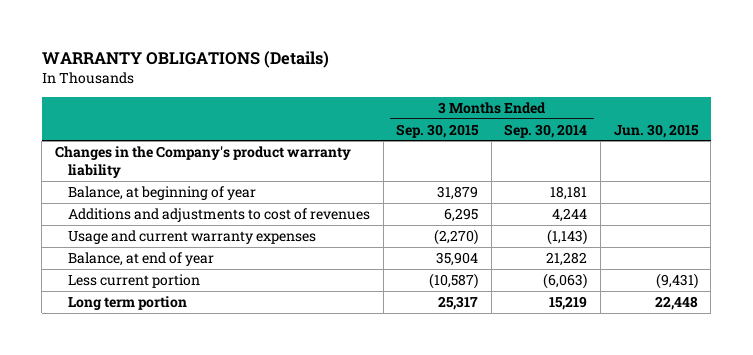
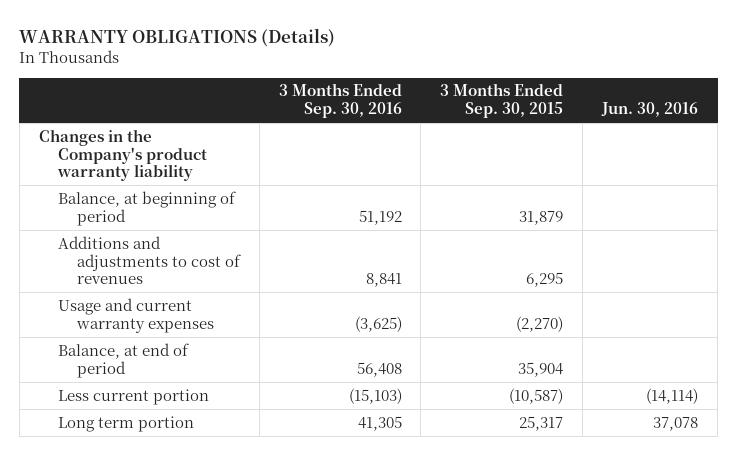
[504,123,588,138] Sep. 30, 2014 -> none
[613,123,699,138] Jun. 30, 2015 -> none
none -> [278,83,402,119] 3 Months Ended Sep. 30, 2016
none -> [601,102,699,118] Jun. 30, 2016
[68,185,257,200] Balance, at beginning of year -> [57,190,236,226] Balance, at beginning of period
[68,251,215,266] Balance, at end of year -> [57,342,189,378] Balance, at end of period

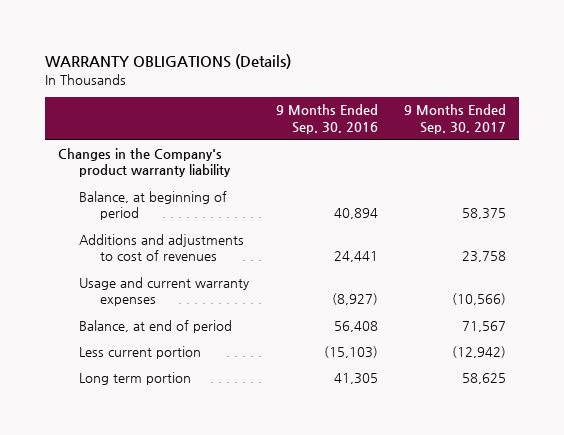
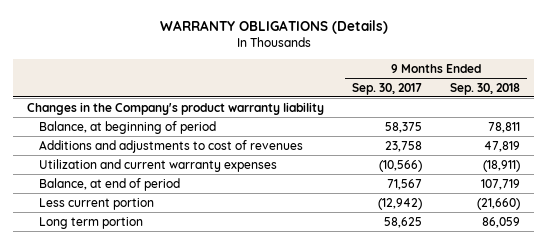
[275,104,378,134] 9 Months Ended Sep. 30, 2016 -> none
none -> [450,82,521,95] Sep. 30, 2018
[79,276,250,307] Usage and current warranty expenses -> [39,158,278,172] Utilization and current warranty expenses

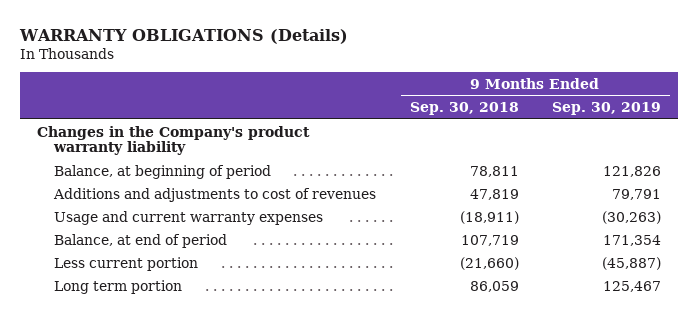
[352,82,423,95] Sep. 30, 2017 -> none
none -> [552,102,662,116] Sep. 30, 2019
[39,158,278,172] Utilization and current warranty expenses -> [53,210,323,225] Usage and current warranty expenses

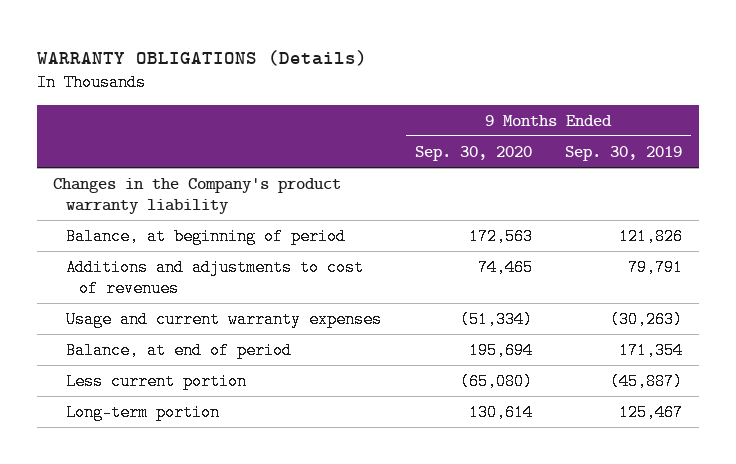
[409,102,519,116] Sep. 30, 2018 -> none
none -> [414,145,532,161] Sep. 30, 2020
[53,279,182,294] Long term portion -> [66,403,221,421] Long-term portion

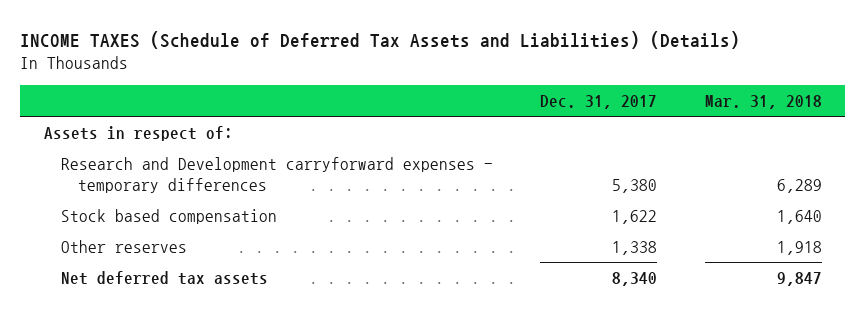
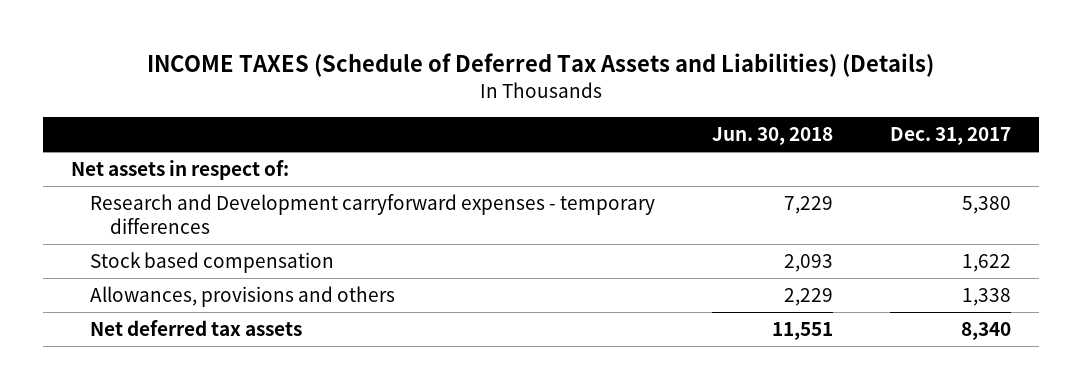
[704,94,822,109] Mar. 31, 2018 -> none
none -> [712,126,834,145] Jun. 30, 2018
[43,126,233,142] Assets in respect of: -> [71,160,290,181] Net assets in respect of:
[60,240,187,254] Other reserves -> [90,286,396,308] Allowances, provisions and others

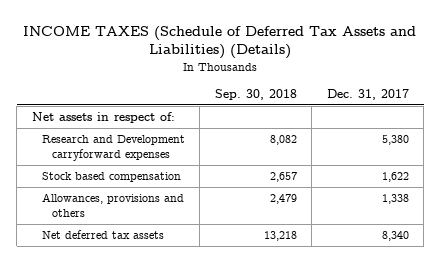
[712,126,834,145] Jun. 30, 2018 -> none
none -> [214,88,297,100] Sep. 30, 2018
[90,194,656,234] Research and Development carryforward expenses - temporary differences -> [41,135,185,162] Research and Development carryforward expenses

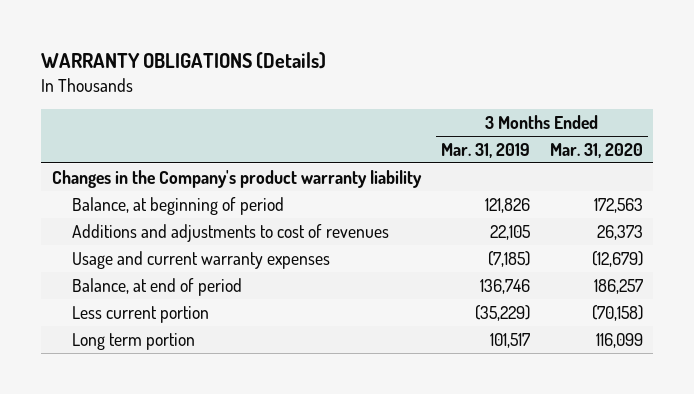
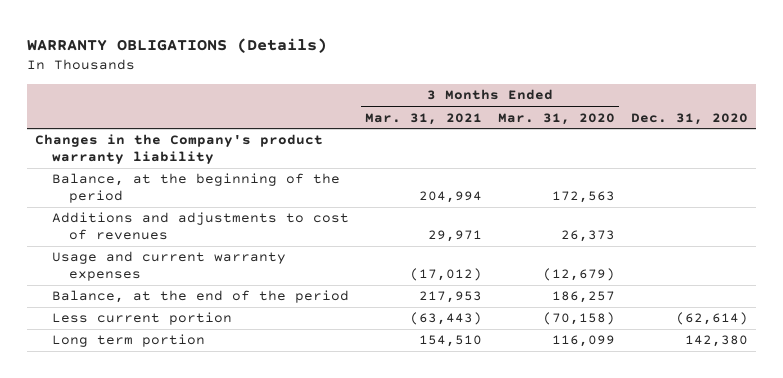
[440,142,530,158] Mar. 31, 2019 -> none
none -> [364,112,482,125] Mar. 31, 2021
none -> [630,112,748,125] Dec. 31, 2020
[72,196,285,215] Balance, at beginning of period -> [51,173,340,204] Balance, at the beginning of the period
[72,277,243,296] Balance, at end of period -> [51,290,349,304] Balance, at the end of the period

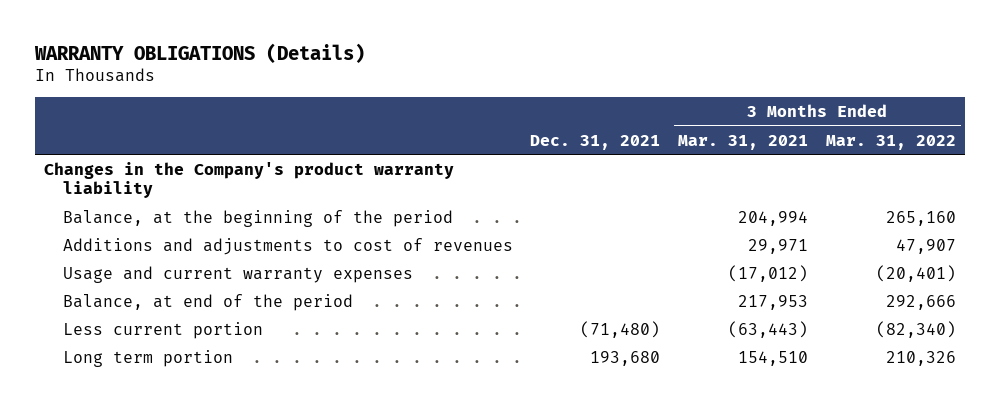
[497,112,615,125] Mar. 31, 2020 -> none
[630,112,748,125] Dec. 31, 2020 -> none
none -> [530,134,661,150] Dec. 31, 2021
none -> [826,134,957,150] Mar. 31, 2022
[51,290,349,304] Balance, at the end of the period -> [62,293,353,311] Balance, at end of the period

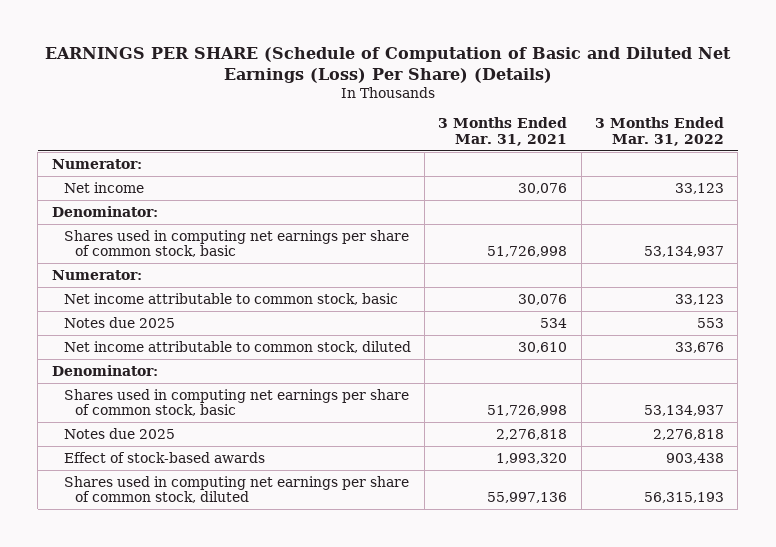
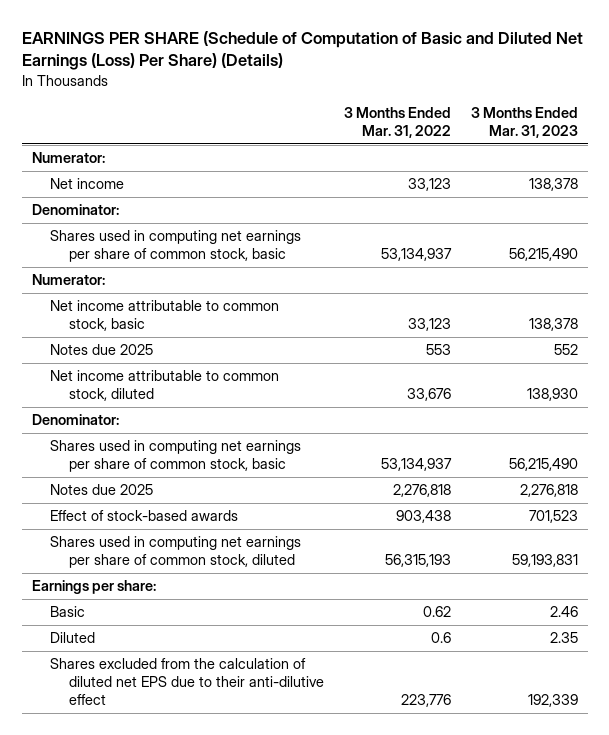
[438,116,568,146] 3 Months Ended Mar. 31, 2021 -> none
none -> [470,107,578,138] 3 Months Ended Mar. 31, 2023
none -> [31,580,156,595] Earnings per share:
none -> [50,606,86,618] Basic
none -> [50,632,96,644] Diluted
none -> [50,658,324,705] Shares excluded from the calculation of diluted net EPS due to their anti-dilutive effect

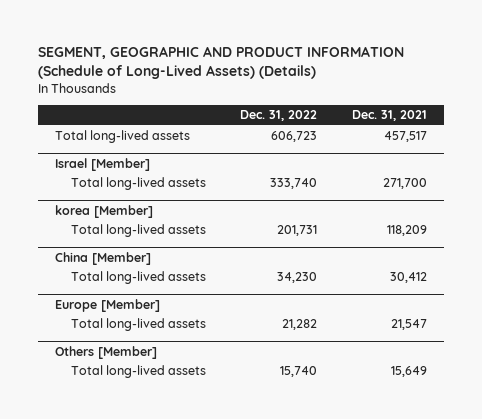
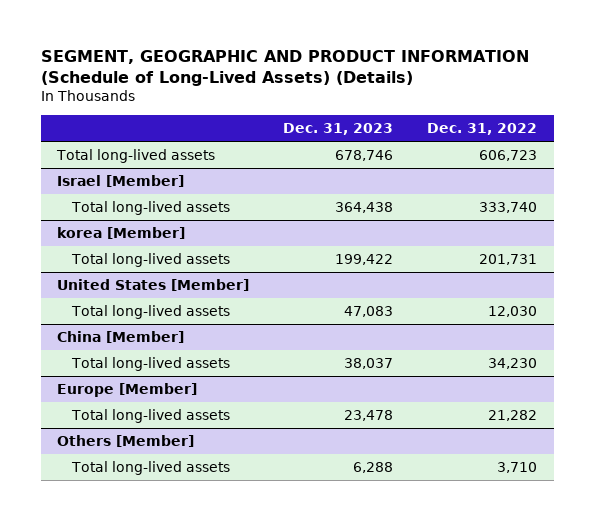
[351,110,427,122] Dec. 31, 2021 -> none
none -> [283,123,394,136] Dec. 31, 2023
none -> [57,279,250,292] United States [Member]
none -> [70,305,230,320] Total long-lived assets
[280,366,318,378] 15,740 -> [496,462,537,474] 3,710

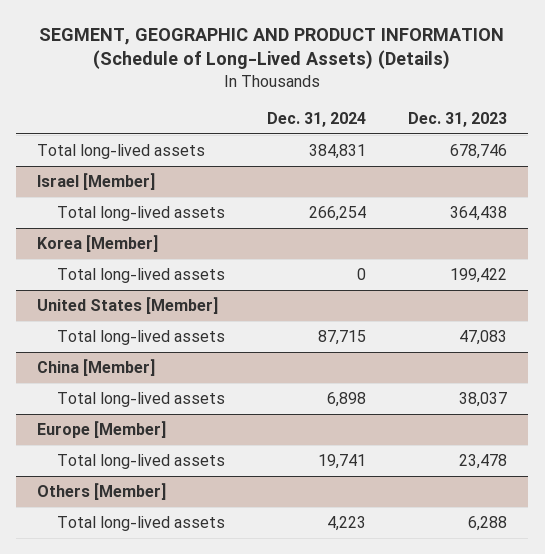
[426,123,537,136] Dec. 31, 2022 -> none
none -> [267,111,367,127] Dec. 31, 2024
[57,227,186,240] korea [Member] -> [37,235,159,253] Korea [Member]

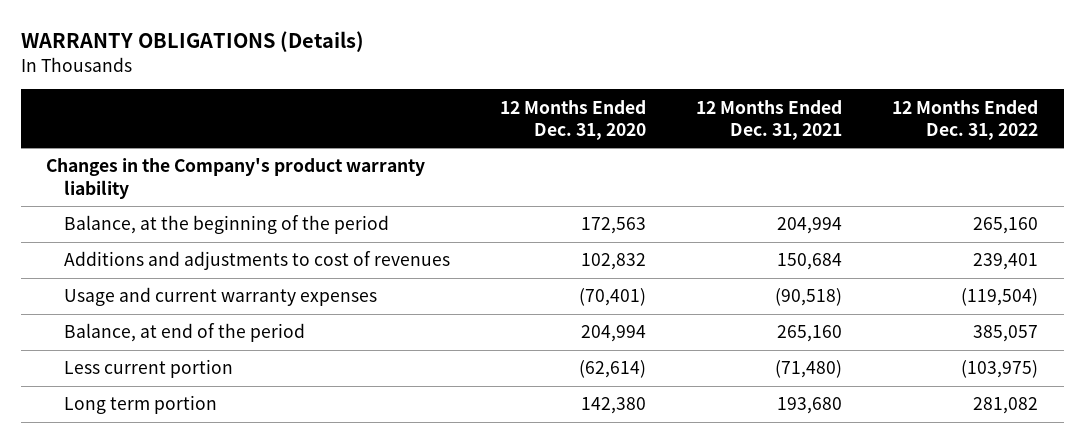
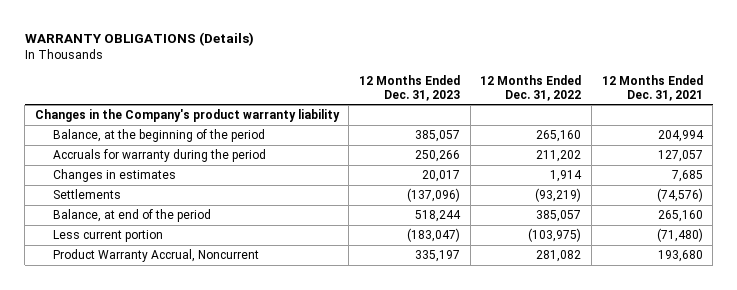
[499,99,646,140] 12 Months Ended Dec. 31, 2020 -> none
none -> [359,74,461,101] 12 Months Ended Dec. 31, 2023
[63,251,450,271] Additions and adjustments to cost of revenues -> none
[63,287,377,307] Usage and current warranty expenses -> none
none -> [52,149,266,163] Accruals for warranty during the period
none -> [52,169,176,183] Changes in estimates
none -> [52,189,121,200] Settlements
[63,395,217,415] Long term portion -> [52,249,259,263] Product Warranty Accrual, Noncurrent

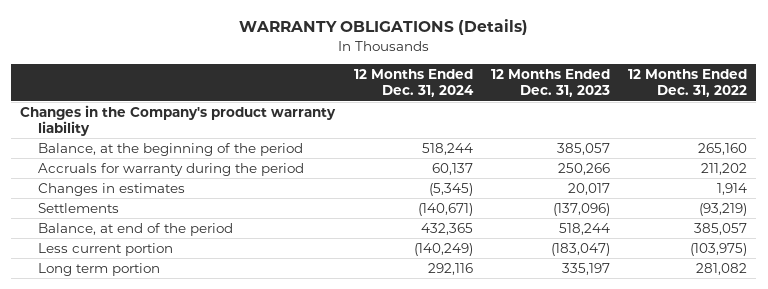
[601,74,703,101] 12 Months Ended Dec. 31, 2021 -> none
none -> [353,69,474,98] 12 Months Ended Dec. 31, 2024
[52,249,259,263] Product Warranty Accrual, Noncurrent -> [37,262,160,276] Long term portion

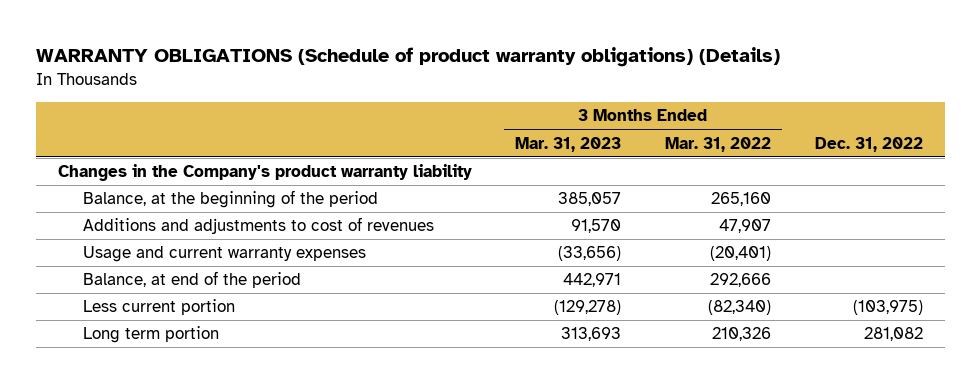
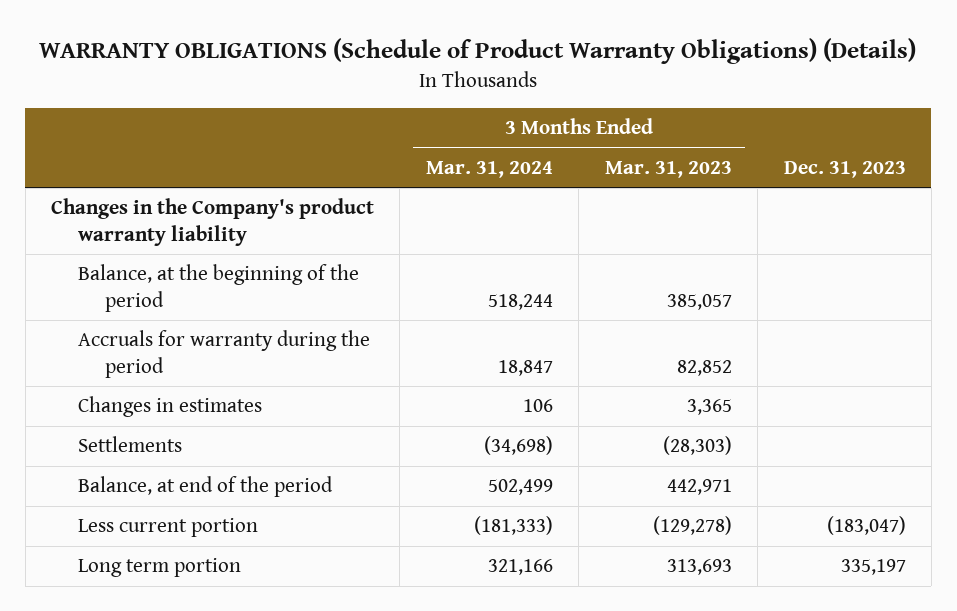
[35,47,780,68] WARRANTY OBLIGATIONS (Schedule of product warranty obligations) (Details) -> [39,37,917,64] WARRANTY OBLIGATIONS (Schedule of Product Warranty Obligations) (Details)
[665,136,772,152] Mar. 31, 2022 -> none
[814,136,923,152] Dec. 31, 2022 -> none
none -> [425,160,553,178] Mar. 31, 2024
none -> [783,160,906,178] Dec. 31, 2023
[83,217,435,235] Additions and adjustments to cost of revenues -> none
[83,246,367,263] Usage and current warranty expenses -> none
none -> [77,330,370,378] Accruals for warranty during the period
none -> [77,396,262,418] Changes in estimates
none -> [77,436,182,453] Settlements

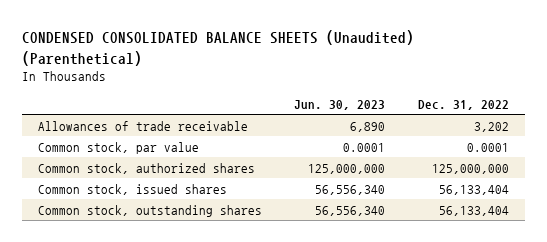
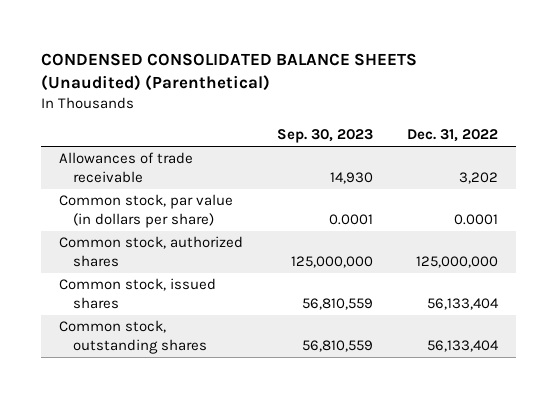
[294,100,386,111] Jun. 30, 2023 -> none
none -> [276,129,373,144] Sep. 30, 2023
[38,141,200,154] Common stock, par value -> [58,194,233,229] Common stock, par value (in dollars per share)

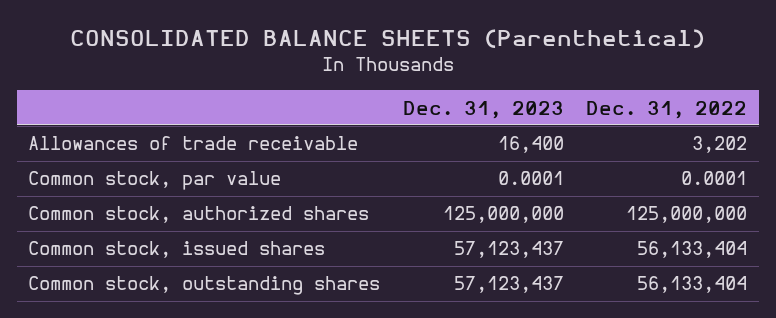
[41,52,418,91] CONDENSED CONSOLIDATED BALANCE SHEETS (Unaudited) (Parenthetical) -> [69,29,705,49] CONSOLIDATED BALANCE SHEETS (Parenthetical)
[276,129,373,144] Sep. 30, 2023 -> none
none -> [402,100,564,119] Dec. 31, 2023
[58,194,233,229] Common stock, par value (in dollars per share) -> [28,171,282,191] Common stock, par value

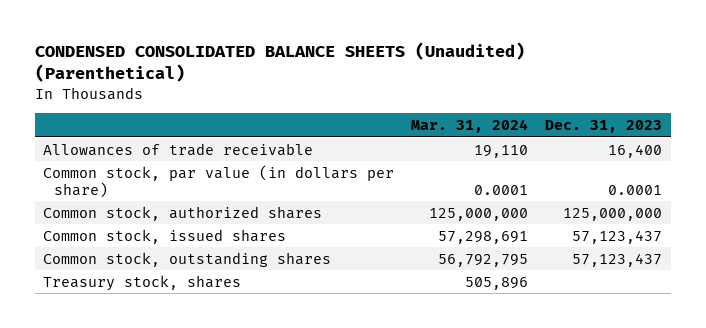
[69,29,705,49] CONSOLIDATED BALANCE SHEETS (Parenthetical) -> [34,42,525,83] CONDENSED CONSOLIDATED BALANCE SHEETS (Unaudited) (Parenthetical)
[586,100,748,119] Dec. 31, 2022 -> none
none -> [411,119,529,134] Mar. 31, 2024
[28,171,282,191] Common stock, par value -> [43,164,395,198] Common stock, par value (in dollars per share)
none -> [43,274,242,291] Treasury stock, shares

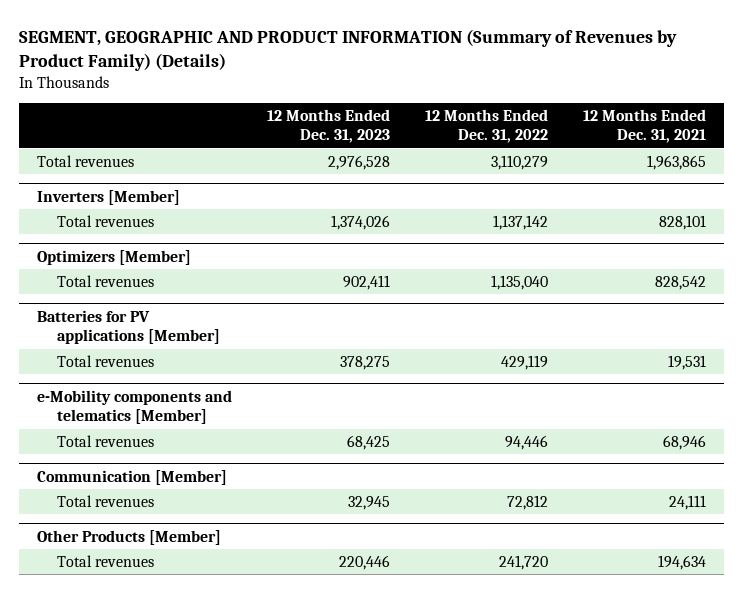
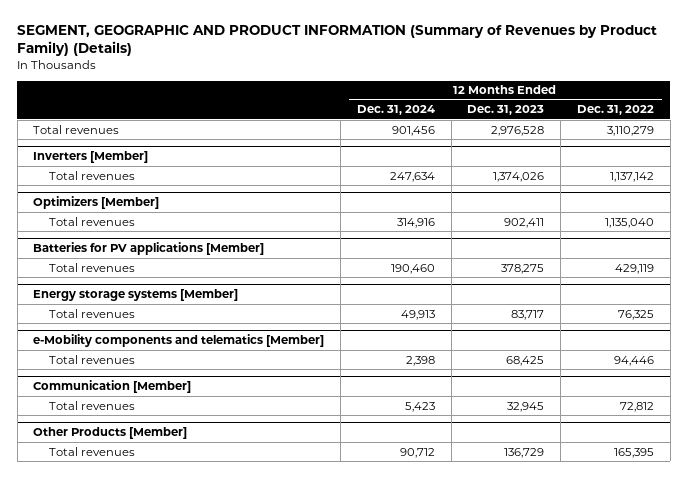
[583,108,707,144] 12 Months Ended Dec. 31, 2021 -> none
none -> [356,105,435,116] Dec. 31, 2024
none -> [33,289,239,302] Energy storage systems [Member]
none -> [48,308,135,318] Total revenues
[338,554,390,570] 220,446 -> [504,447,545,458] 136,729
[499,554,549,570] 241,720 -> [613,447,654,458] 165,395

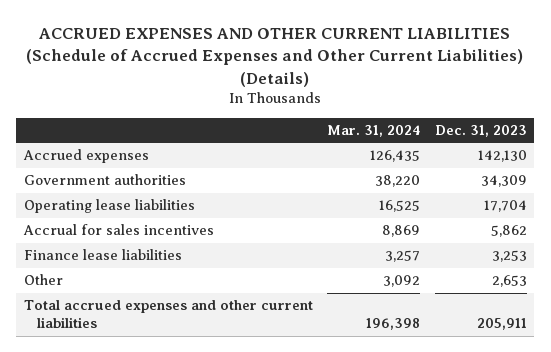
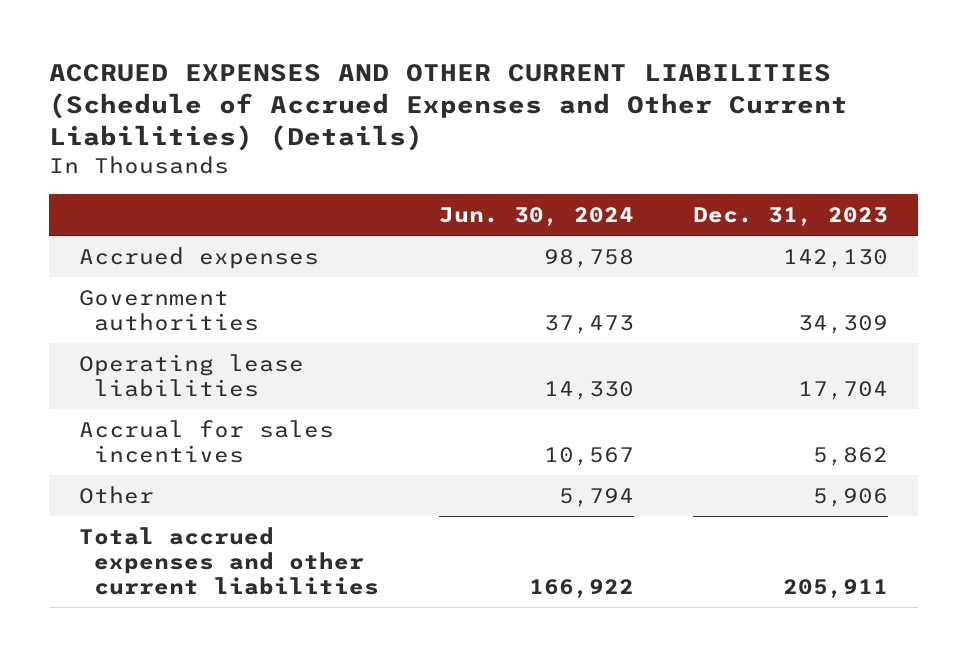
[327,125,421,138] Mar. 31, 2024 -> none
none -> [438,206,634,226] Jun. 30, 2024
[23,249,182,261] Finance lease liabilities -> none
[492,275,528,288] 2,653 -> [813,487,889,507] 5,906

